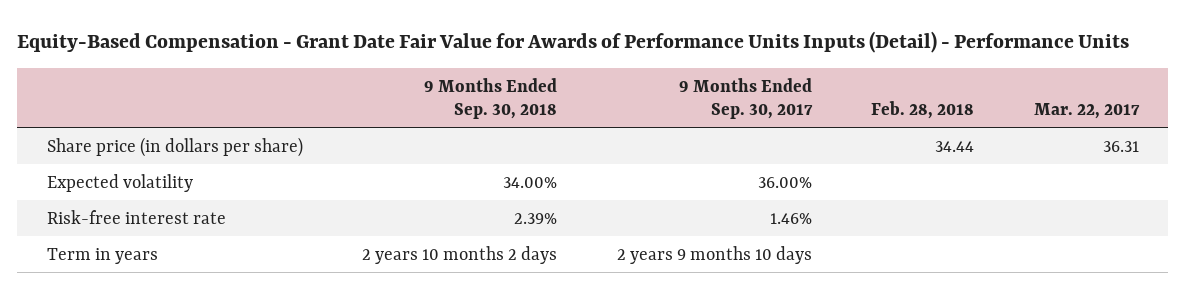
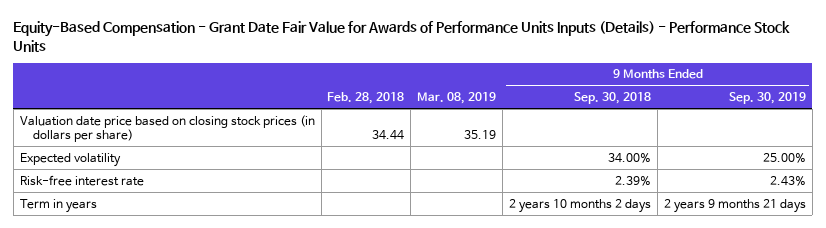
[17,31,1130,54] Equity-Based Compensation - Grant Date Fair Value for Awards of Performance Units Inputs (Detail) - Performance Units -> [13,20,791,52] Equity-Based Compensation - Grant Date Fair Value for Awards of Performance Units Inputs (Details) - Performance Stock Units
[678,77,813,120] 9 Months Ended Sep. 30, 2017 -> none
[1033,103,1140,120] Mar. 22, 2017 -> none
none -> [417,92,497,105] Mar. 08, 2019
none -> [728,92,806,105] Sep. 30, 2019
[46,136,303,157] Share price (in dollars per share) -> [19,114,315,143] Valuation date price based on closing stock prices (in dollars per share)

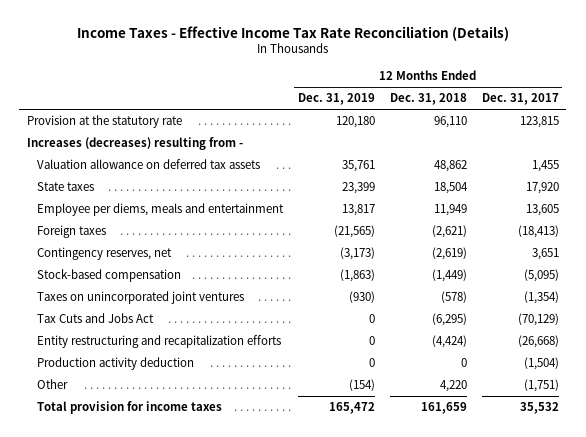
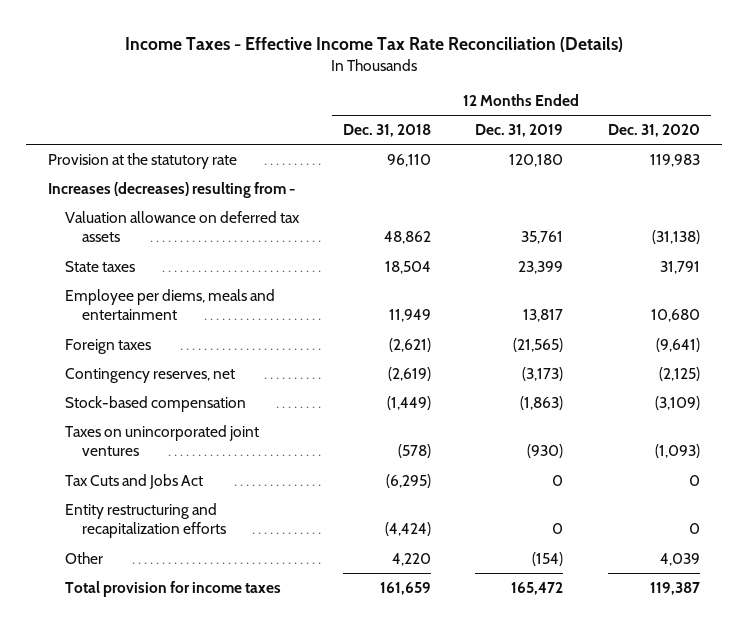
[481,93,559,106] Dec. 31, 2017 -> none
none -> [607,124,700,138] Dec. 31, 2020
[37,357,195,371] Production activity deduction -> none

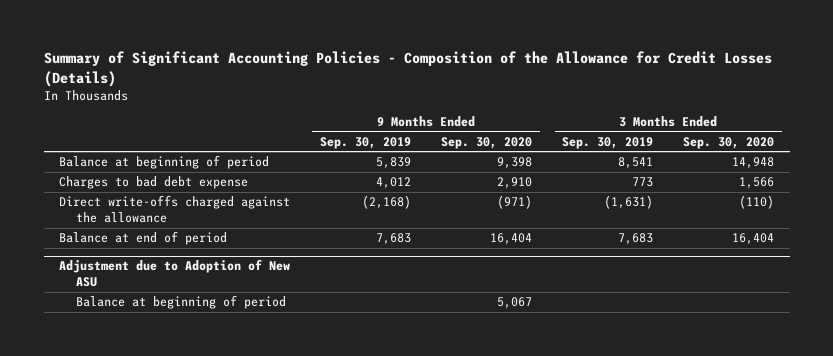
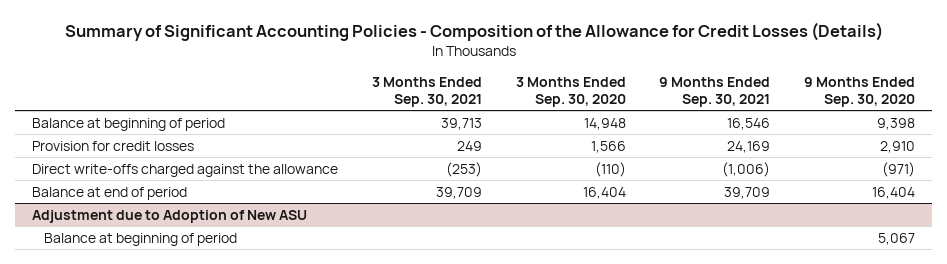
[319,137,411,150] Sep. 30, 2019 -> none
[562,137,654,150] Sep. 30, 2019 -> none
none -> [371,77,482,107] 3 Months Ended Sep. 30, 2021
none -> [659,77,771,107] 9 Months Ended Sep. 30, 2021
[58,176,248,190] Charges to bad debt expense -> [31,140,194,151] Provision for credit losses

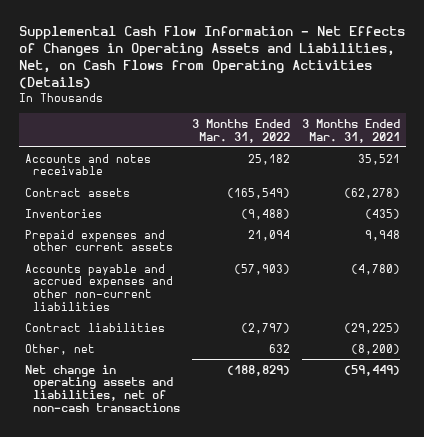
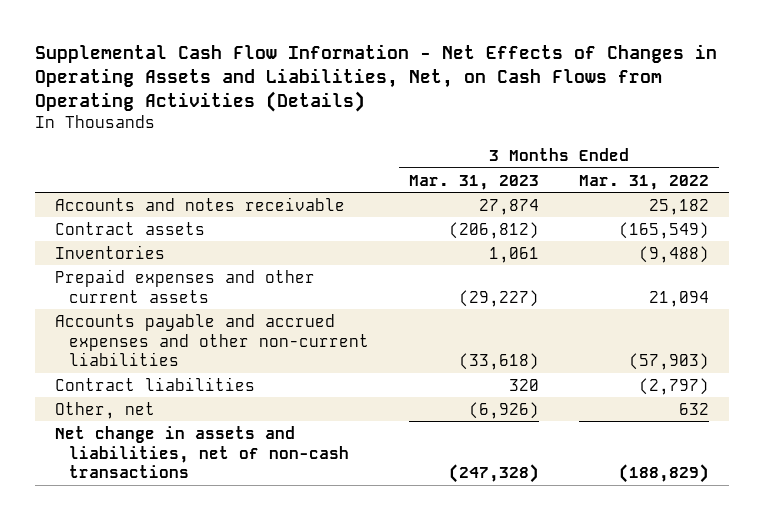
[301,118,400,143] 3 Months Ended Mar. 31, 2021 -> none
none -> [408,174,539,190] Mar. 31, 2023
[24,364,180,413] Net change in operating assets and liabilities, net of non-cash transactions -> [54,425,349,479] Net change in assets and liabilities, net of non-cash transactions

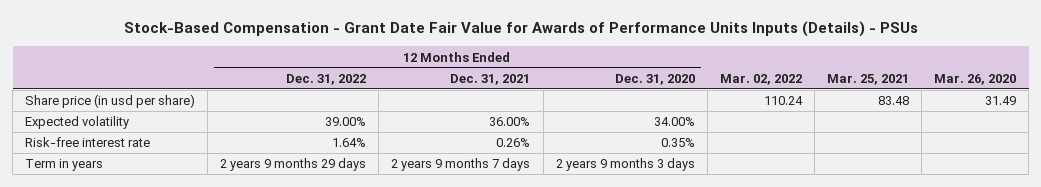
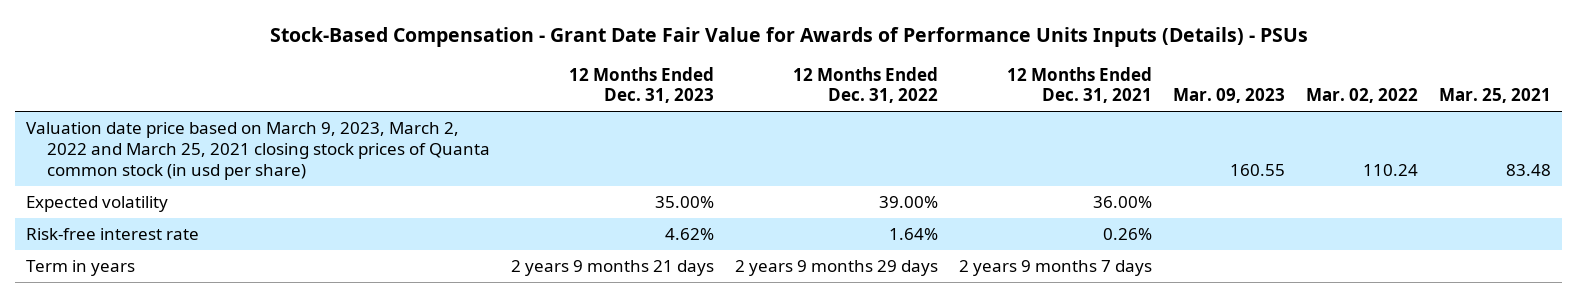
[614,73,695,85] Dec. 31, 2020 -> none
[934,73,1017,85] Mar. 26, 2020 -> none
none -> [568,66,714,104] 12 Months Ended Dec. 31, 2023
none -> [1173,88,1286,104] Mar. 09, 2023
[25,94,196,109] Share price (in usd per share) -> [25,122,490,180] Valuation date price based on March 9, 2023, March 2, 2022 and March 25, 2021 closing stock prices of Quanta common stock (in usd per share)

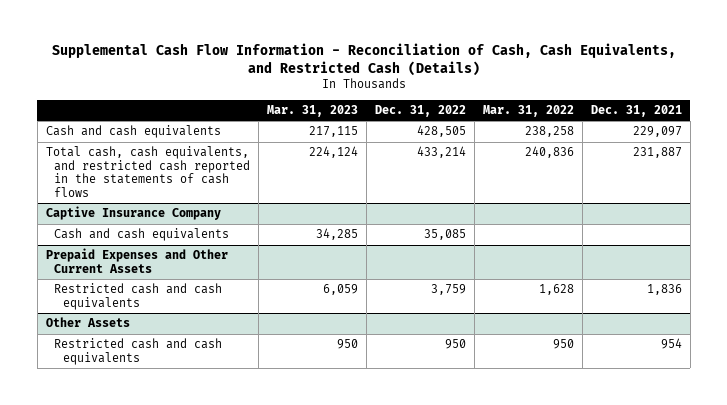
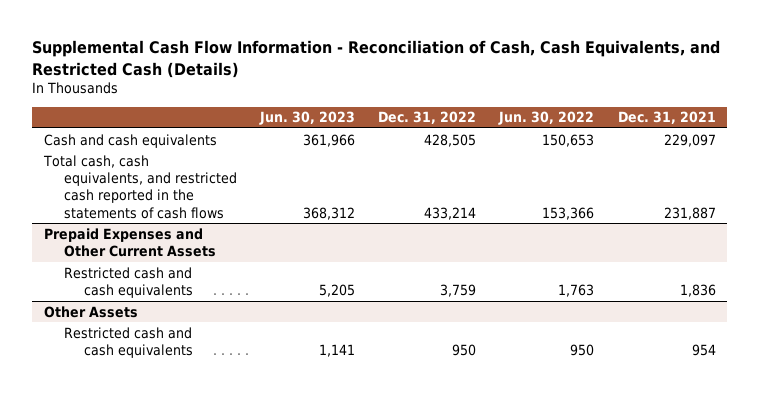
[267,105,359,118] Mar. 31, 2023 -> none
[482,105,574,118] Mar. 31, 2022 -> none
none -> [259,111,356,126] Jun. 30, 2023
none -> [498,111,595,126] Jun. 30, 2022
[45,206,221,221] Captive Insurance Company -> none
[54,228,230,242] Cash and cash equivalents -> none

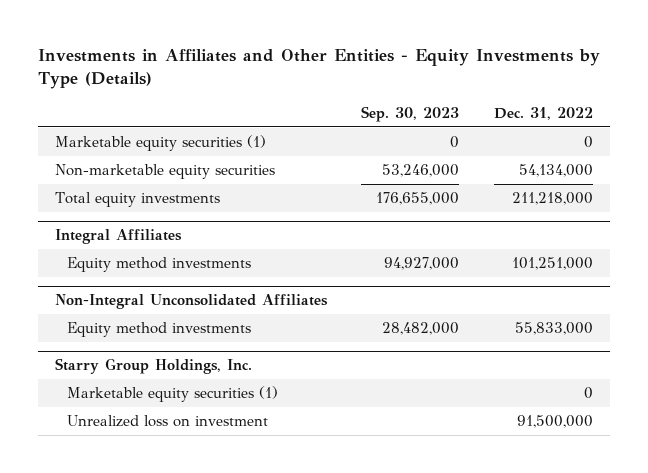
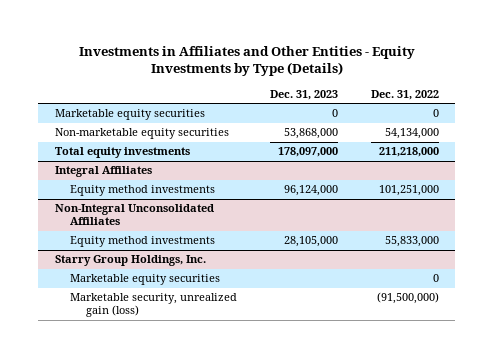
[361,106,460,123] Sep. 30, 2023 -> none
none -> [270,89,339,100] Dec. 31, 2023
[54,134,266,151] Marketable equity securities (1) -> [54,109,205,121] Marketable equity securities
[67,385,279,402] Marketable equity securities (1) -> [70,274,221,286] Marketable equity securities
[67,414,269,427] Unrealized loss on investment -> [70,293,238,318] Marketable security, unrealized gain (loss)
[517,414,594,428] 91,500,000 -> [376,292,439,305] (91,500,000)

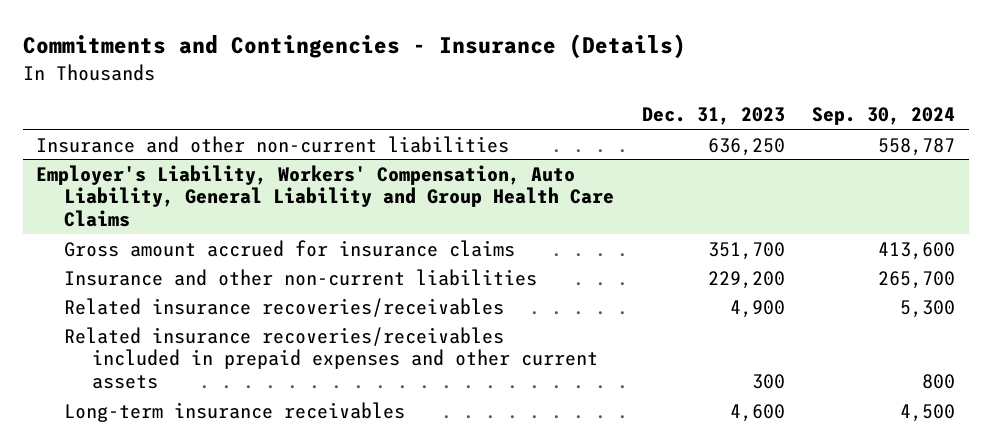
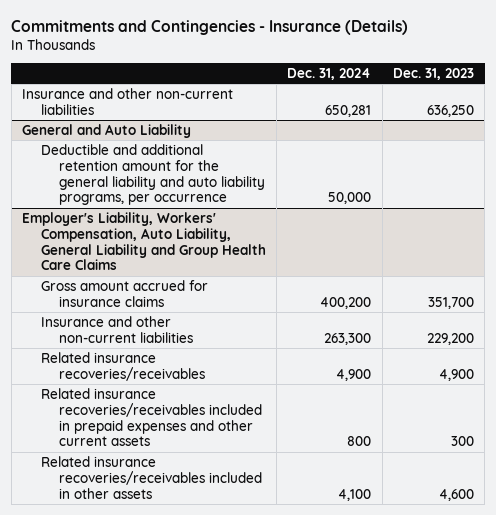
[812,107,956,126] Sep. 30, 2024 -> none
none -> [287,67,372,80] Dec. 31, 2024
none -> [22,123,192,138] General and Auto Liability
none -> [40,143,266,206] Deductible and additional retention amount for the general liability and auto liability programs, per occurrence
[64,401,406,422] Long-term insurance receivables -> [40,455,263,499] Related insurance recoveries/receivables included in other assets

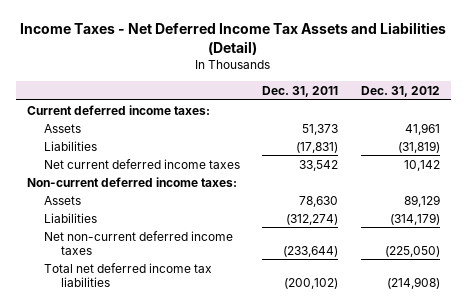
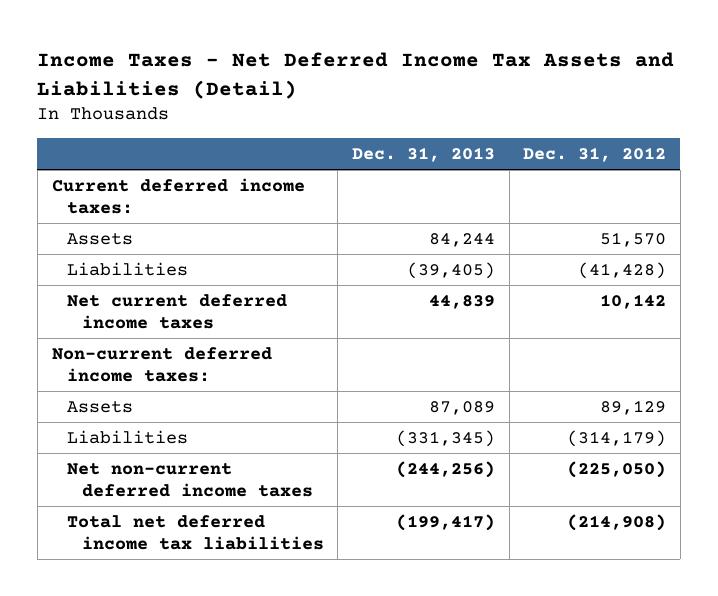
[262,85,339,97] Dec. 31, 2011 -> none
none -> [352,146,496,162] Dec. 31, 2013
[404,122,440,135] 41,961 -> [600,232,667,248] 51,570
[397,140,440,153] (31,819) -> [578,262,667,280] (41,428)

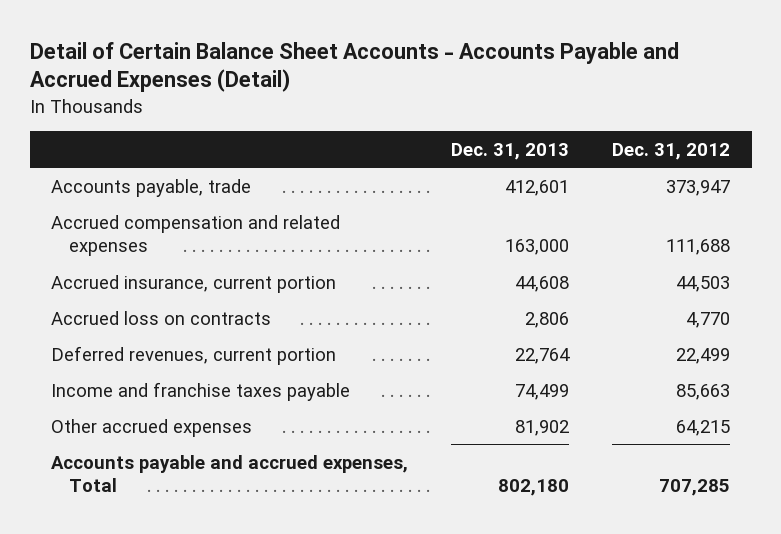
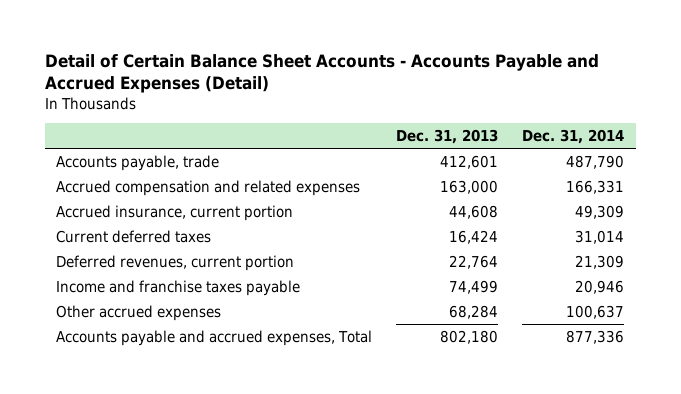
[612,142,731,160] Dec. 31, 2012 -> none
none -> [522,128,625,144] Dec. 31, 2014
[51,310,272,325] Accrued loss on contracts -> none
none -> [56,229,212,243] Current deferred taxes
[515,419,570,436] 81,902 -> [449,304,499,319] 68,284

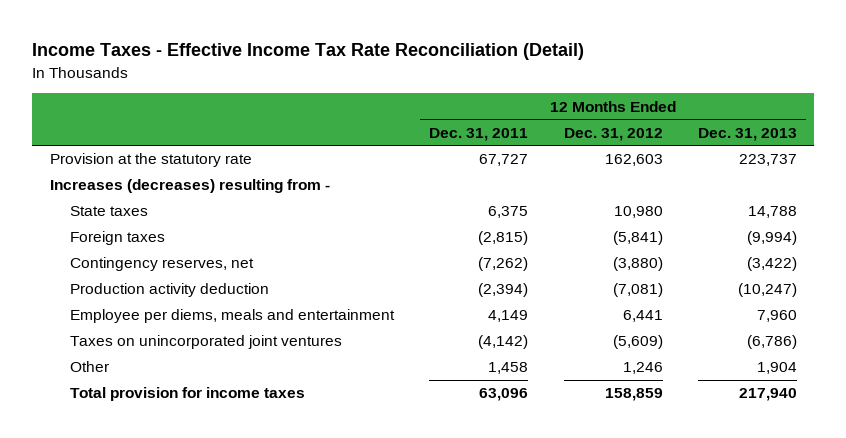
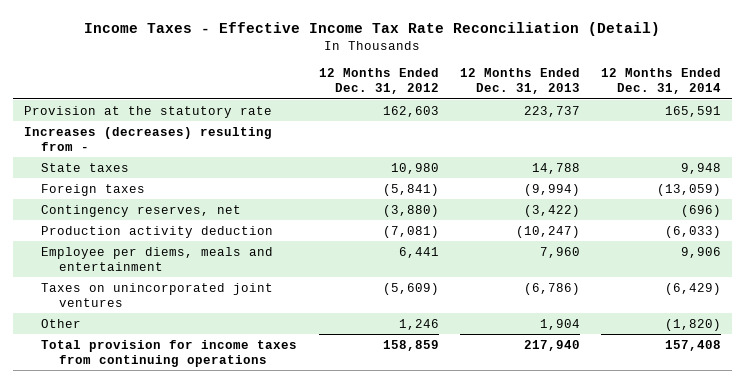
[429,127,529,141] Dec. 31, 2011 -> none
none -> [601,68,722,95] 12 Months Ended Dec. 31, 2014
[70,387,306,402] Total provision for income taxes -> [41,339,298,367] Total provision for income taxes from continuing operations

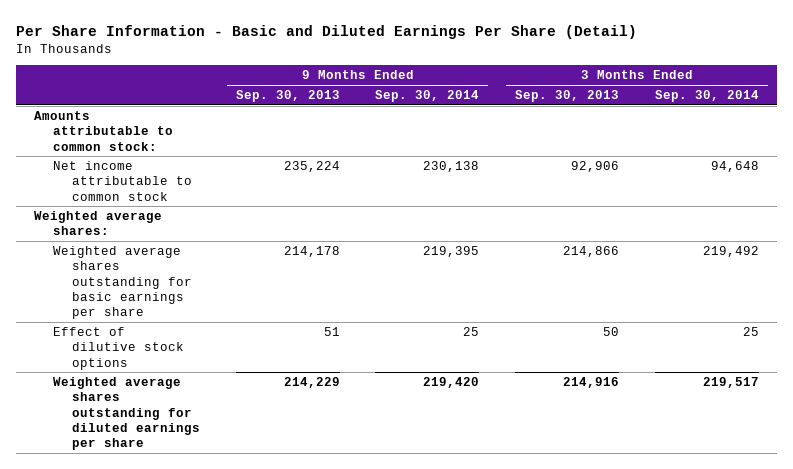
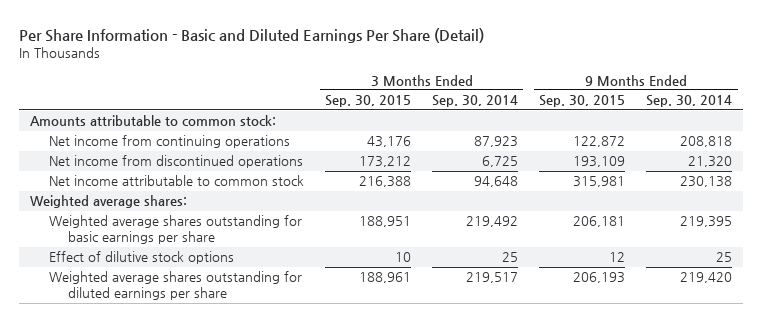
[235,90,340,103] Sep. 30, 2013 -> none
[515,90,620,103] Sep. 30, 2013 -> none
none -> [325,95,412,108] Sep. 30, 2015
none -> [539,95,626,108] Sep. 30, 2015
none -> [49,135,291,149] Net income from continuing operations
none -> [49,155,304,169] Net income from discontinued operations

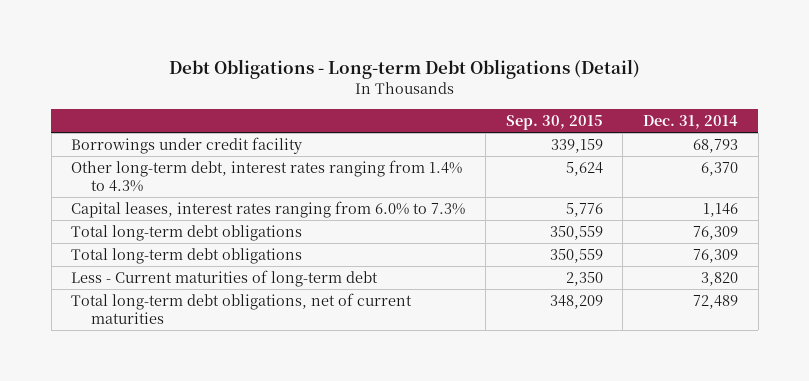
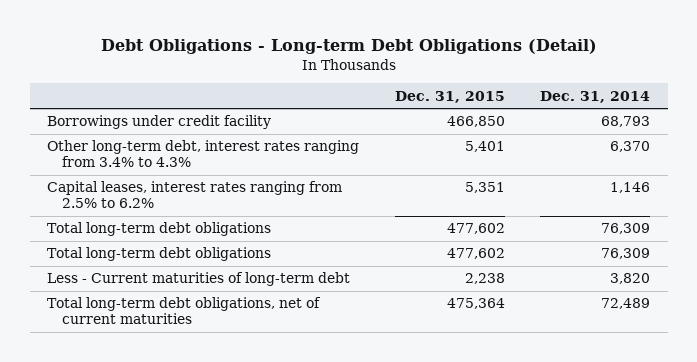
[505,114,603,130] Sep. 30, 2015 -> none
none -> [394,90,505,103] Dec. 31, 2015
[71,160,463,193] Other long-term debt, interest rates ranging from 1.4% to 4.3% -> [47,140,360,168] Other long-term debt, interest rates ranging from 3.4% to 4.3%
[71,201,466,219] Capital leases, interest rates ranging from 6.0% to 7.3% -> [47,181,343,209] Capital leases, interest rates ranging from 2.5% to 6.2%

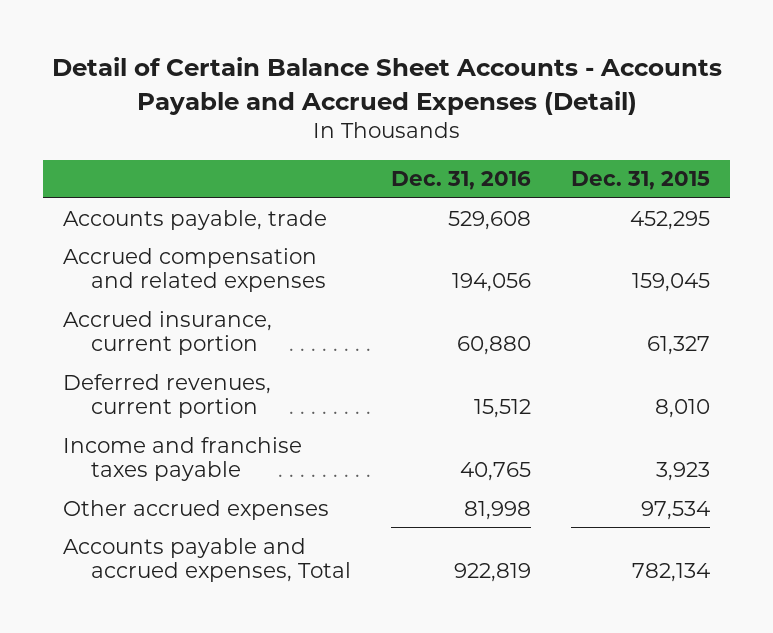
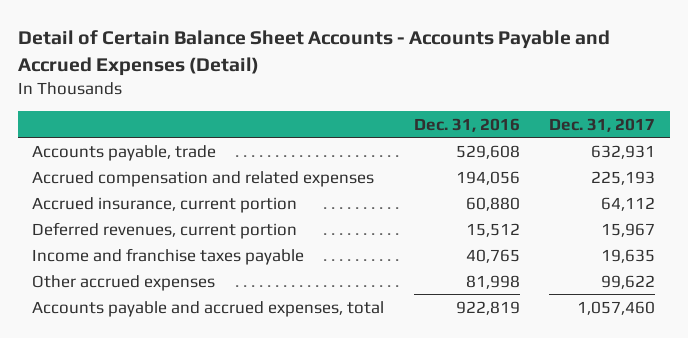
[570,171,710,191] Dec. 31, 2015 -> none
none -> [549,117,656,132] Dec. 31, 2017
[63,537,352,583] Accounts payable and accrued expenses, Total -> [32,300,385,317] Accounts payable and accrued expenses, total

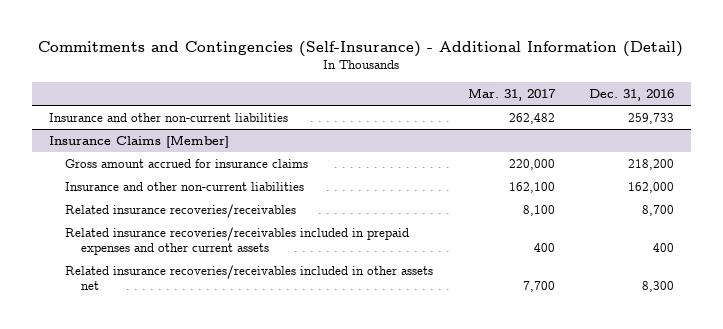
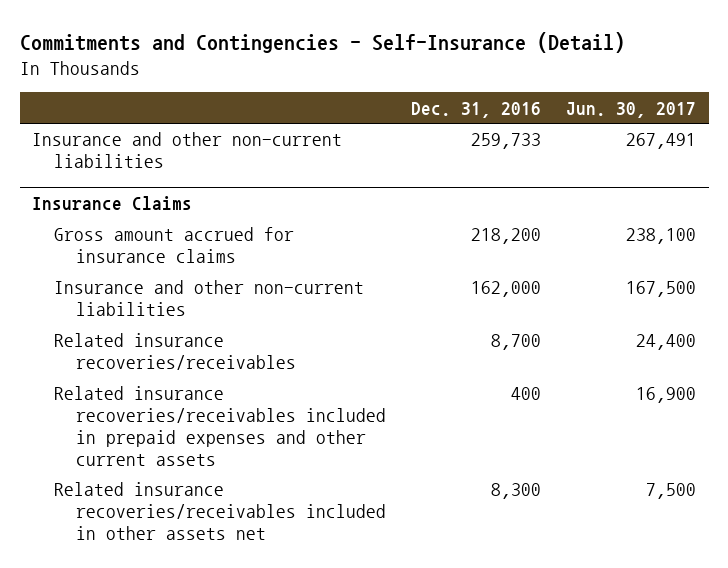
[38,40,684,57] Commitments and Contingencies (Self-Insurance) - Additional Information (Detail) -> [19,31,625,53] Commitments and Contingencies - Self-Insurance (Detail)
[467,88,556,102] Mar. 31, 2017 -> none
none -> [566,101,697,118] Jun. 30, 2017
[48,135,229,149] Insurance Claims [Member] -> [32,196,193,212] Insurance Claims

